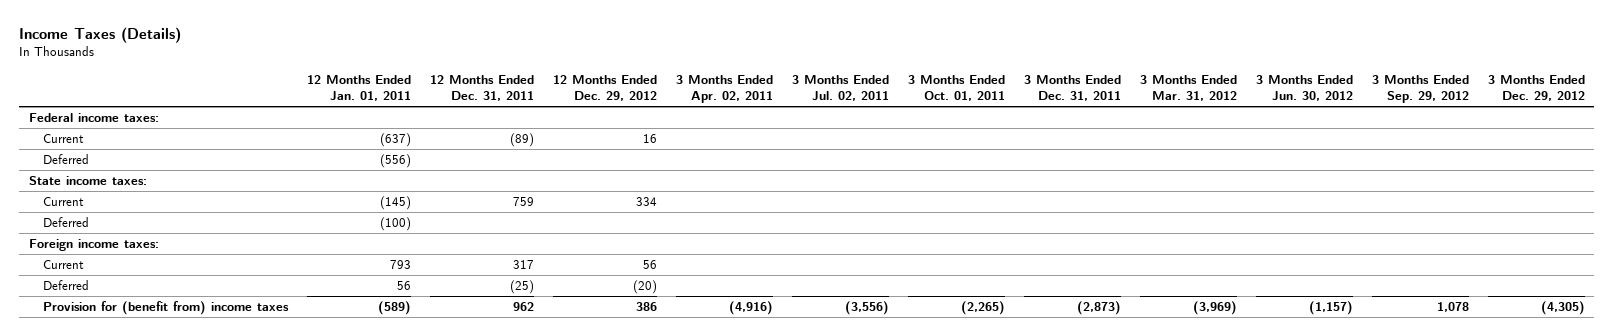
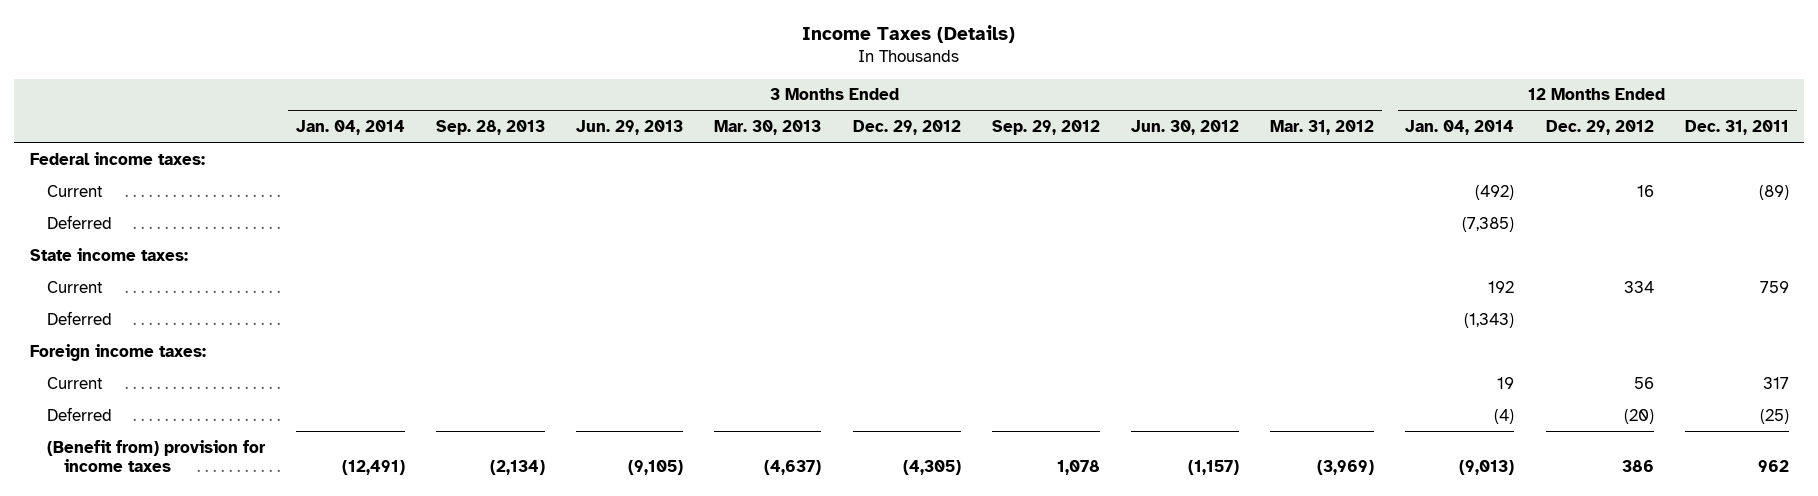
[307,74,412,102] 12 Months Ended Jan. 01, 2011 -> none
[676,74,774,104] 3 Months Ended Apr. 02, 2011 -> none
[792,74,890,102] 3 Months Ended Jul. 02, 2011 -> none
[908,74,1006,102] 3 Months Ended Oct. 01, 2011 -> none
[1023,74,1121,102] 3 Months Ended Dec. 31, 2011 -> none
none -> [295,120,405,136] Jan. 04, 2014
none -> [436,120,546,136] Sep. 28, 2013
none -> [576,120,684,136] Jun. 29, 2013
none -> [714,120,822,136] Mar. 30, 2013
none -> [1405,120,1515,136] Jan. 04, 2014
[43,300,290,315] Provision for (benefit from) income taxes -> [46,439,266,472] (Benefit from) provision for income taxes

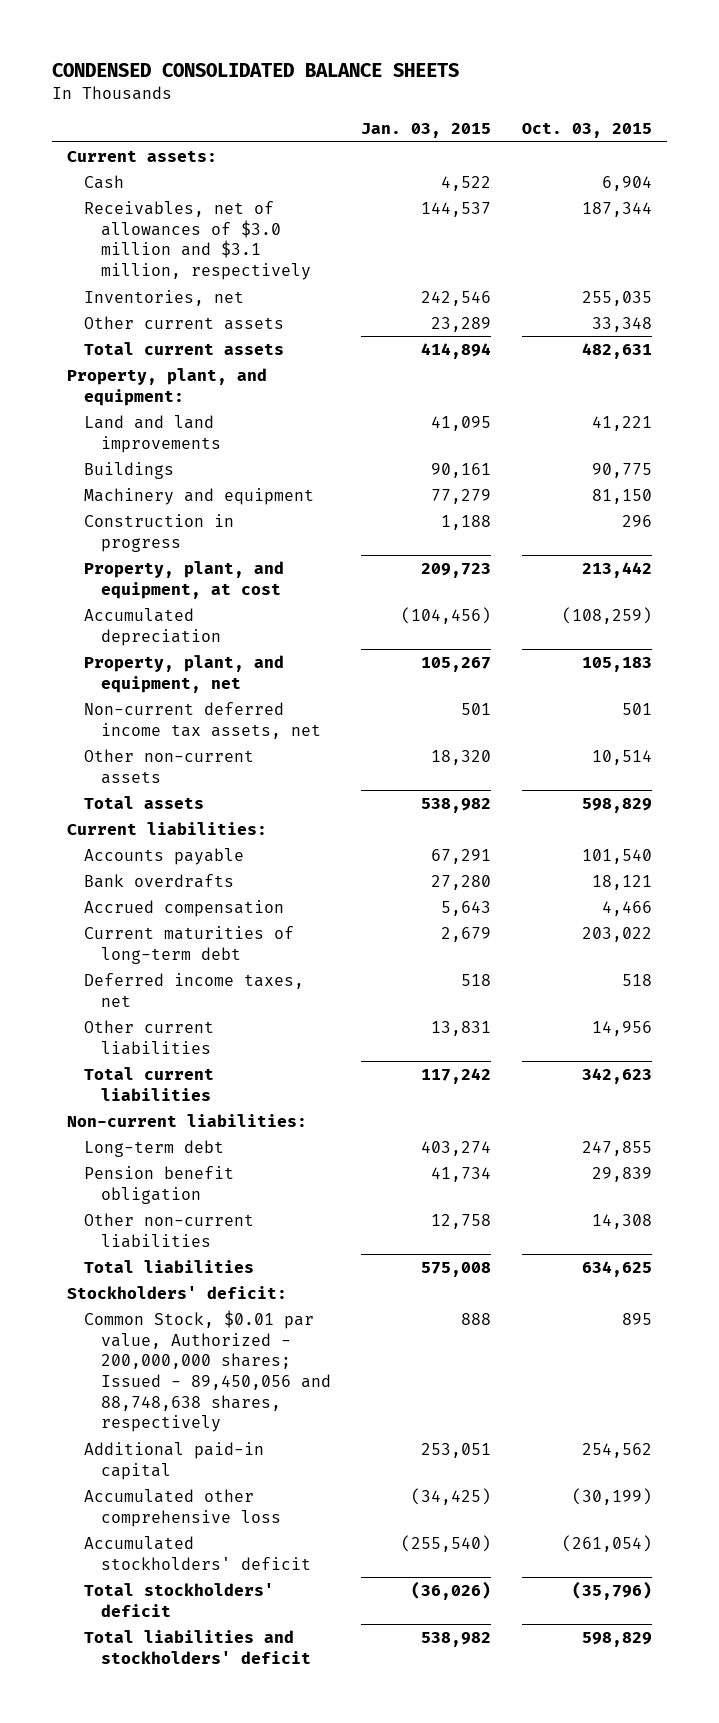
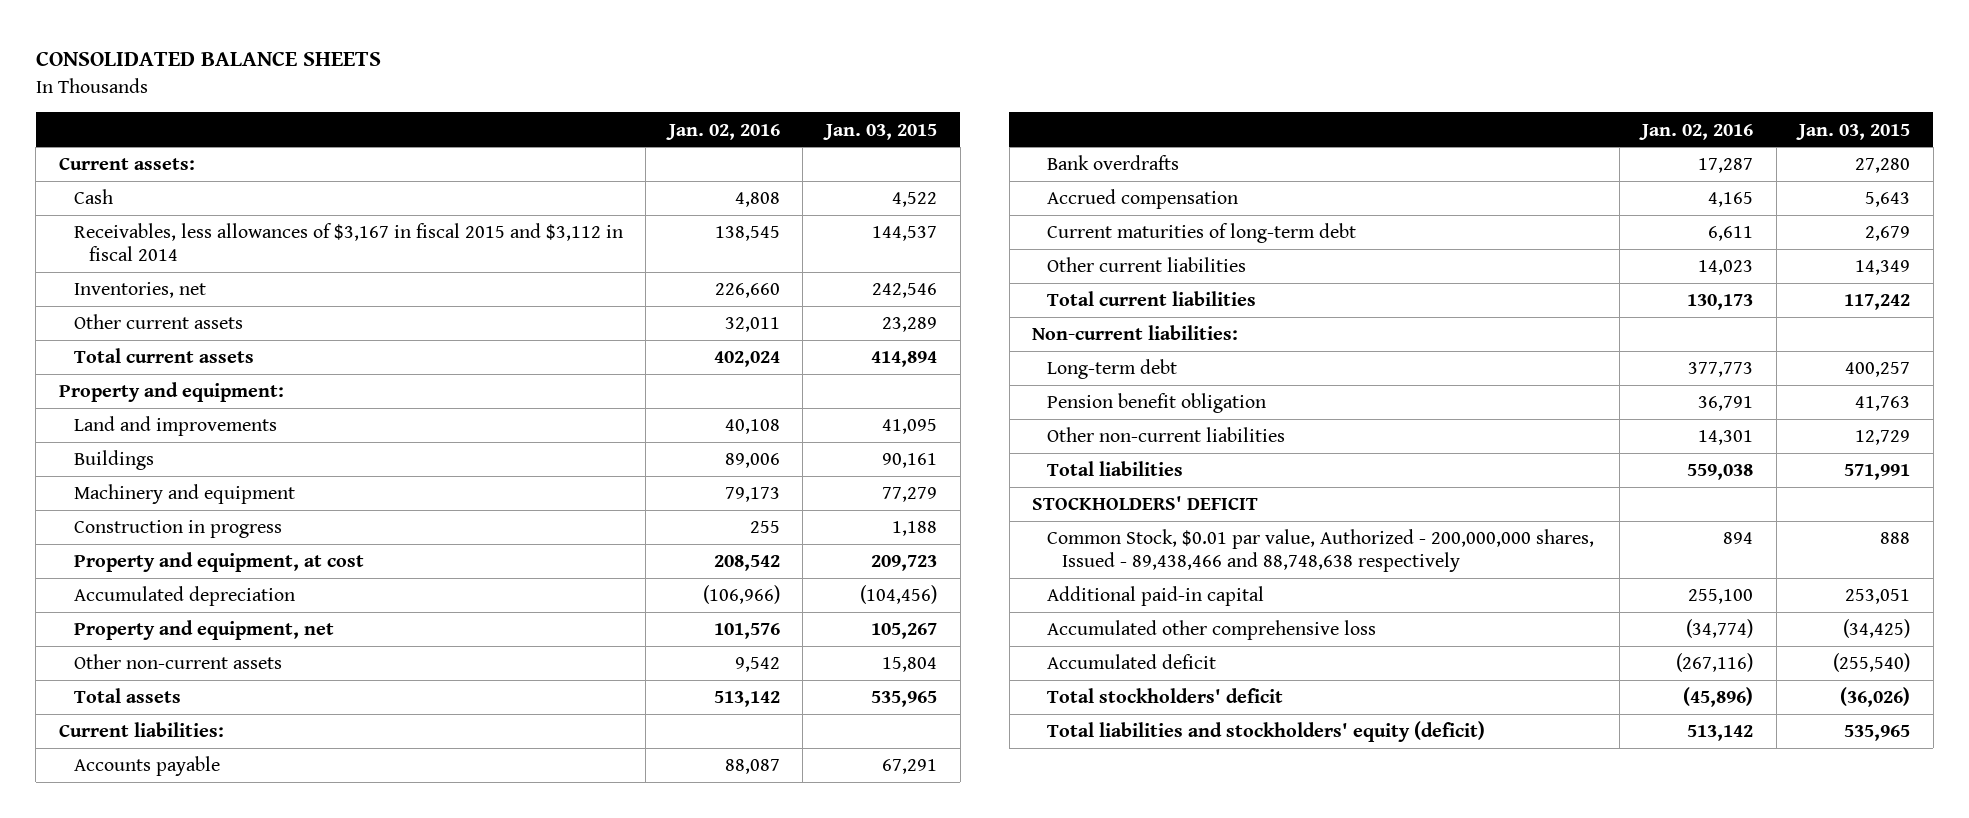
[52,63,460,78] CONDENSED CONSOLIDATED BALANCE SHEETS -> [35,51,381,67] CONSOLIDATED BALANCE SHEETS
[521,122,652,139] Oct. 03, 2015 -> none
none -> [665,123,780,140] Jan. 02, 2016
[84,200,311,280] Receivables, net of allowances of $3.0 million and $3.1 million, respectively -> [73,223,623,262] Receivables, less allowances of $3,167 in fiscal 2015 and $3,112 in fiscal 2014
[67,367,268,406] Property, plant, and equipment: -> [58,382,284,403] Property and equipment:
[84,414,221,453] Land and land improvements -> [73,416,277,437] Land and improvements
[84,560,285,599] Property, plant, and equipment, at cost -> [73,552,364,573] Property and equipment, at cost
[84,701,321,739] Non-current deferred income tax assets, net -> none
[84,654,285,693] Property, plant, and equipment, net -> [73,620,334,641] Property and equipment, net
[431,749,492,765] 18,320 -> [881,657,937,673] 15,804
[421,797,492,813] 538,982 -> [870,691,937,708] 535,965
[84,972,305,1007] Deferred income taxes, net -> none
[431,1020,492,1036] 13,831 -> [1855,260,1911,276] 14,349
[421,1140,492,1156] 403,274 -> [1845,362,1911,378] 400,257
[431,1166,492,1182] 41,734 -> [1855,396,1911,412] 41,763
[431,1213,492,1229] 12,758 -> [1855,430,1911,446] 12,729
[421,1261,492,1277] 575,008 -> [1844,464,1911,481] 571,991
[67,1285,288,1299] Stockholders' deficit: -> [1032,496,1259,511] STOCKHOLDERS' DEFICIT
[84,1309,331,1433] Common Stock, $0.01 par value, Authorized - 200,000,000 shares; Issued - 89,450,056 and 88,748,638 shares, respectively -> [1047,529,1595,573] Common Stock, $0.01 par value, Authorized - 200,000,000 shares, Issued - 89,438,466 and 88,748,638 respectively
[84,1535,311,1570] Accumulated stockholders' deficit -> [1047,654,1217,670] Accumulated deficit
[84,1629,311,1664] Total liabilities and stockholders' deficit -> [1047,721,1486,743] Total liabilities and stockholders' equity (deficit)
[421,1631,492,1647] 538,982 -> [1844,725,1911,742] 535,965

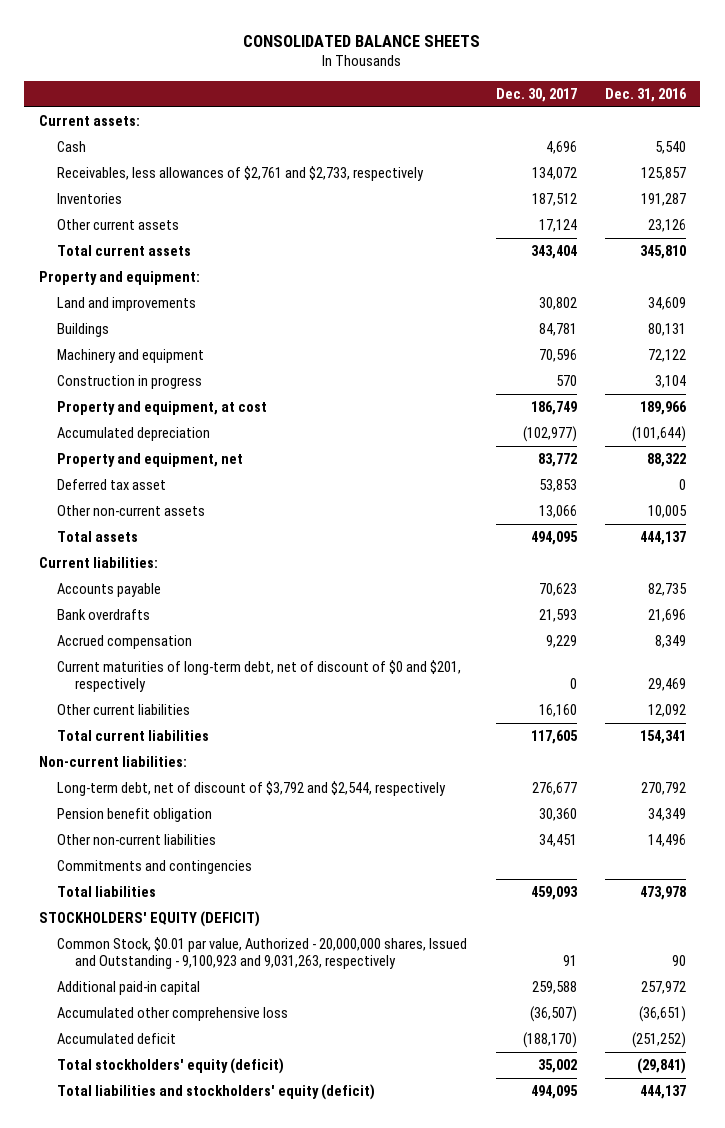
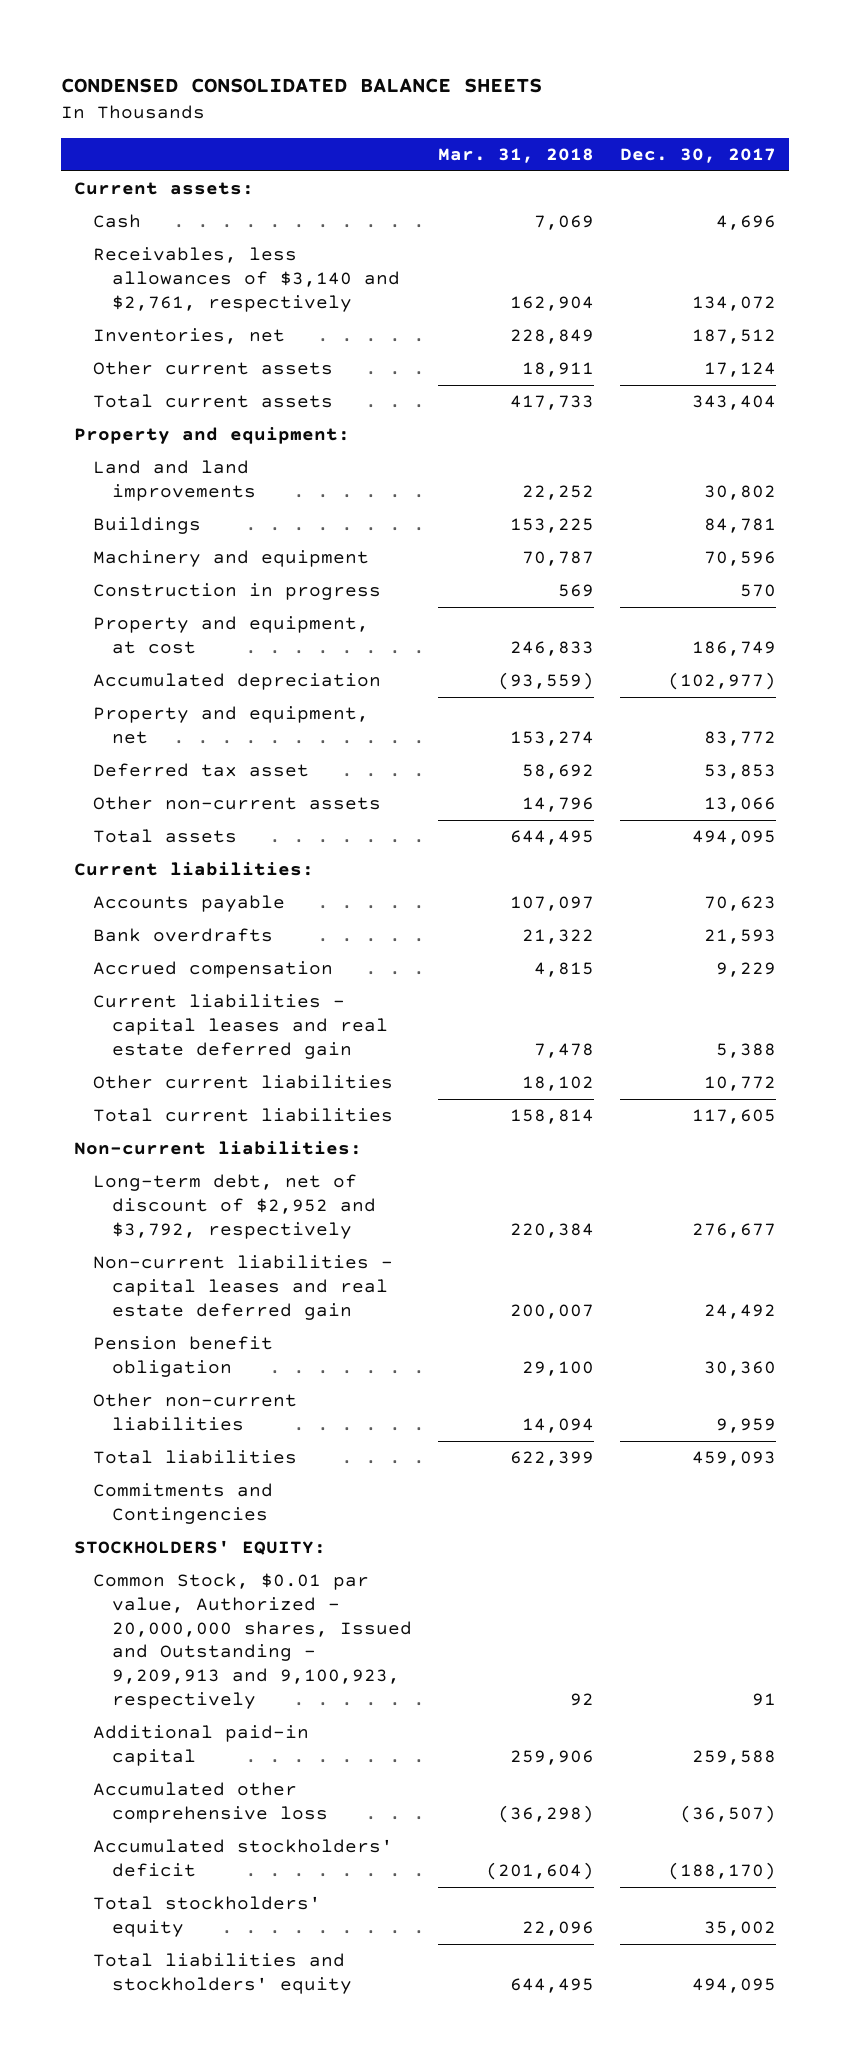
[243,34,481,47] CONSOLIDATED BALANCE SHEETS -> [61,77,543,93] CONDENSED CONSOLIDATED BALANCE SHEETS
[605,87,688,102] Dec. 31, 2016 -> none
none -> [438,147,595,163] Mar. 31, 2018
[56,166,424,182] Receivables, less allowances of $2,761 and $2,733, respectively -> [93,247,401,312] Receivables, less allowances of $3,140 and $2,761, respectively
[56,193,122,205] Inventories -> [93,328,286,345] Inventories, net
[56,297,196,312] Land and improvements -> [93,460,257,502] Land and land improvements
[56,660,461,693] Current maturities of long-term debt, net of discount of $0 and $201, respectively -> none
none -> [93,994,389,1059] Current liabilities - capital leases and real estate deferred gain
[538,704,577,718] 16,160 -> [704,1076,777,1092] 10,772
[56,781,446,797] Long-term debt, net of discount of $3,792 and $2,544, respectively -> [93,1174,377,1239] Long-term debt, net of discount of $2,952 and $3,792, respectively
none -> [93,1255,394,1320] Non-current liabilities - capital leases and real estate deferred gain
[56,860,252,875] Commitments and contingencies -> none
[538,834,577,848] 34,451 -> [716,1418,777,1434] 9,959
none -> [93,1483,274,1525] Commitments and Contingencies
[38,911,260,928] STOCKHOLDERS' EQUITY (DEFICIT) -> [74,1540,327,1556] STOCKHOLDERS' EQUITY:
[56,937,467,970] Common Stock, $0.01 par value, Authorized - 20,000,000 shares, Issued and Outstanding - 9,100,923 and 9,031,263, respectively -> [93,1573,413,1709] Common Stock, $0.01 par value, Authorized - 20,000,000 shares, Issued and Outstanding - 9,209,913 and 9,100,923, respectively
[56,1033,176,1045] Accumulated deficit -> [93,1839,394,1878] Accumulated stockholders' deficit
[56,1058,284,1075] Total stockholders' equity (deficit) -> [93,1896,322,1938] Total stockholders' equity
[56,1084,375,1101] Total liabilities and stockholders' equity (deficit) -> [93,1953,353,1995] Total liabilities and stockholders' equity

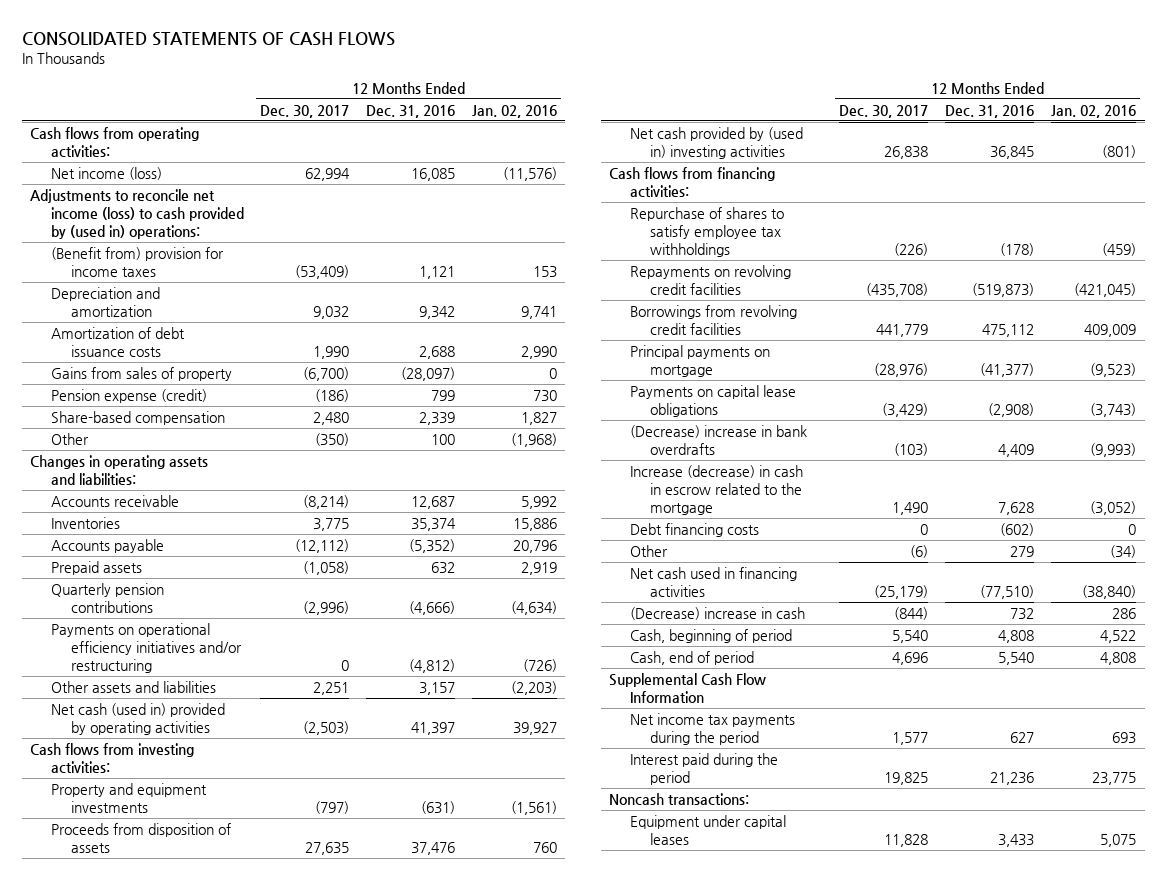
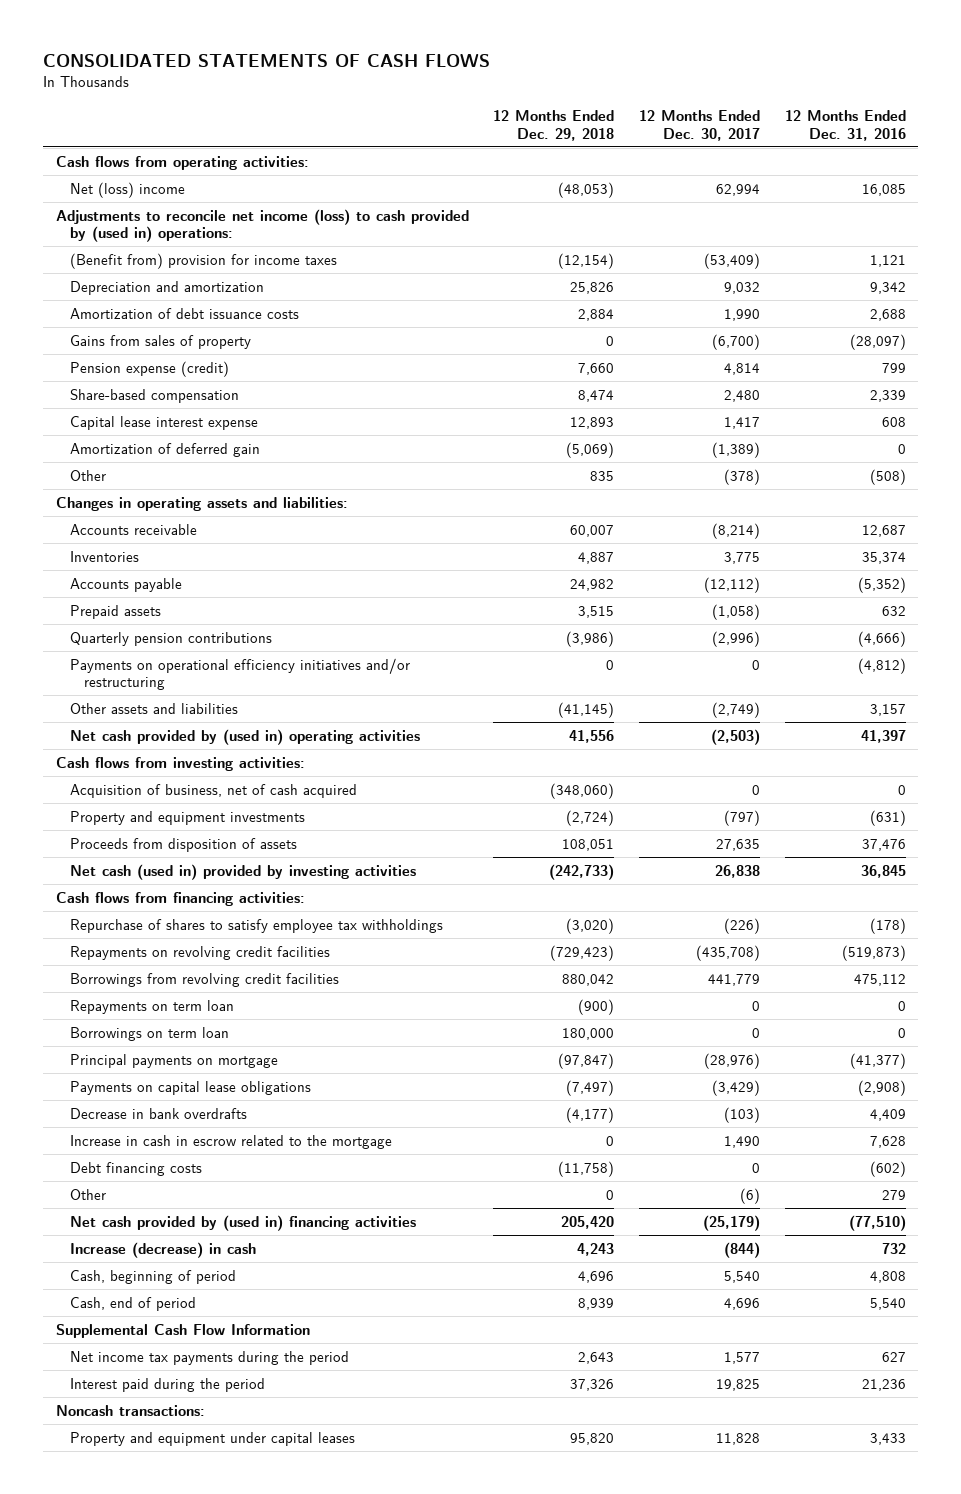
[472,104,558,118] Jan. 02, 2016 -> none
none -> [493,110,615,141] 12 Months Ended Dec. 29, 2018
[50,166,162,180] Net income (loss) -> [69,181,185,198] Net (loss) income
[315,388,350,402] (186) -> [723,362,760,375] 4,814
none -> [69,415,258,430] Capital lease interest expense
none -> [69,442,260,457] Amortization of deferred gain
[315,432,350,446] (350) -> [723,468,760,485] (378)
[431,433,456,445] 100 -> [869,468,906,485] (508)
[313,681,350,695] 2,251 -> [711,701,760,718] (2,749)
[50,702,225,735] Net cash (used in) provided by operating activities -> [69,728,420,745] Net cash provided by (used in) operating activities
none -> [69,783,357,798] Acquisition of business, net of cash acquired
[629,126,803,159] Net cash provided by (used in) investing activities -> [69,863,416,880] Net cash (used in) provided by investing activities
none -> [69,999,234,1014] Repayments on term loan
none -> [69,1026,229,1041] Borrowings on term loan
[629,424,807,455] (Decrease) increase in bank overdrafts -> [69,1107,247,1119] Decrease in bank overdrafts
[629,464,803,515] Increase (decrease) in cash in escrow related to the mortgage -> [69,1134,392,1149] Increase in cash in escrow related to the mortgage
[629,566,797,597] Net cash used in financing activities -> [69,1214,416,1231] Net cash provided by (used in) financing activities
[629,606,805,620] (Decrease) increase in cash -> [69,1241,256,1258] Increase (decrease) in cash
[629,814,786,845] Equipment under capital leases -> [69,1431,355,1446] Property and equipment under capital leases

